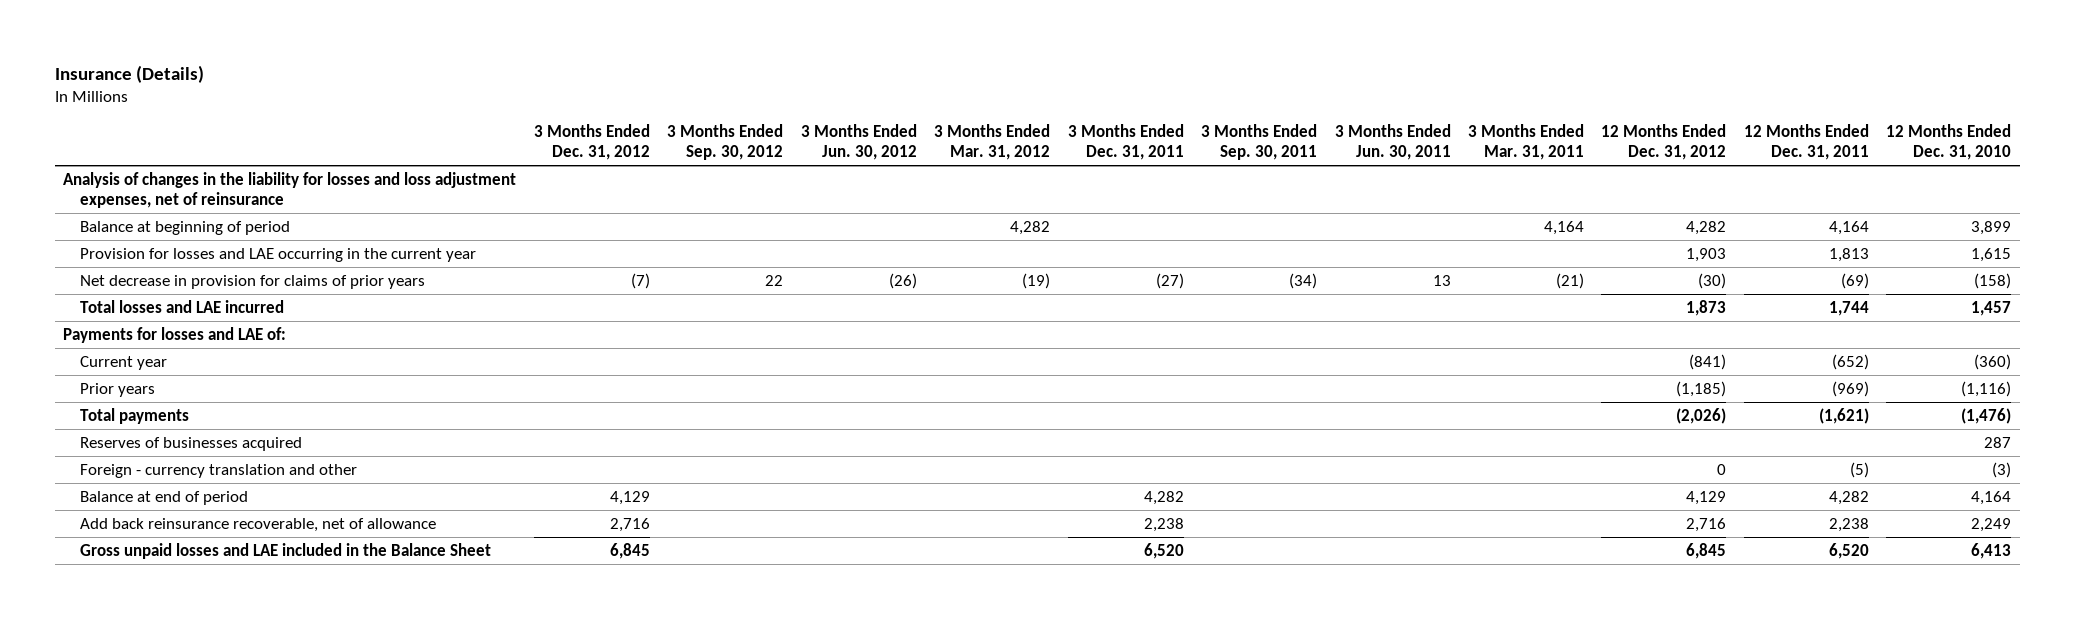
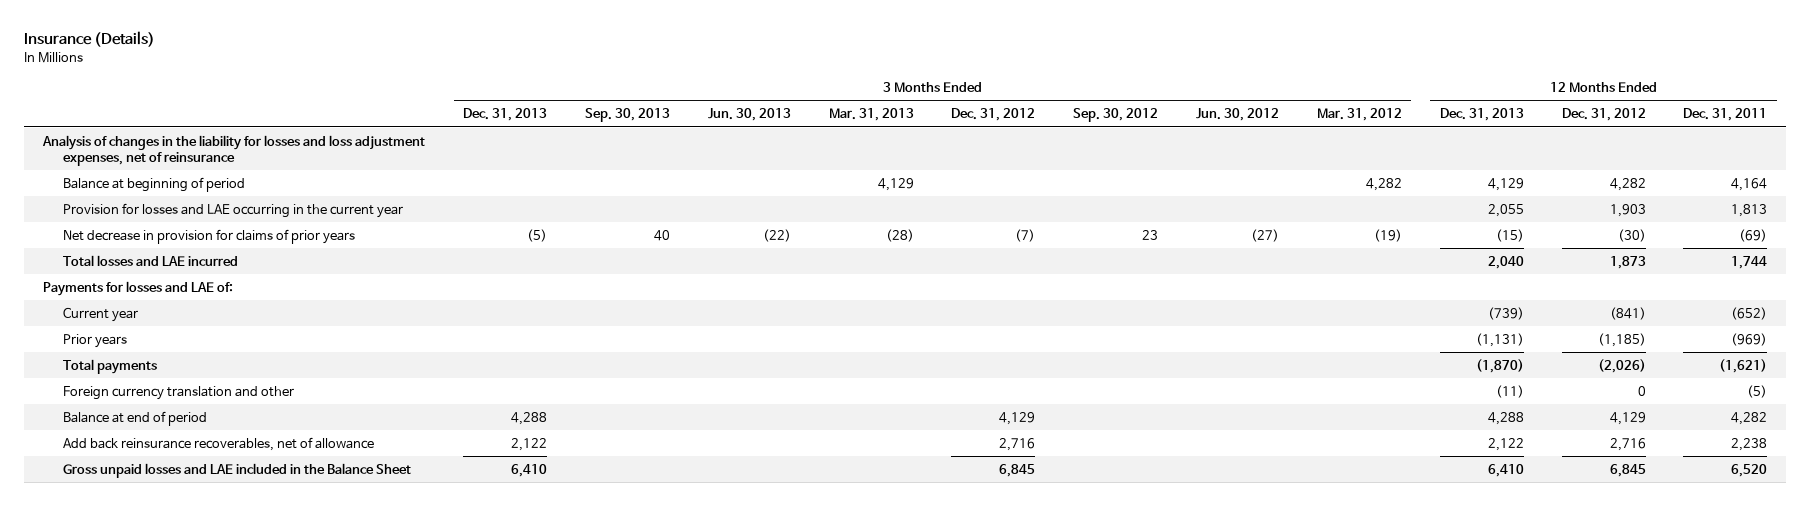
[1067,124,1184,161] 3 Months Ended Dec. 31, 2011 -> none
[1201,124,1318,161] 3 Months Ended Sep. 30, 2011 -> none
[1334,124,1451,161] 3 Months Ended Jun. 30, 2011 -> none
[1468,124,1585,161] 3 Months Ended Mar. 31, 2011 -> none
[1886,124,2012,161] 12 Months Ended Dec. 31, 2010 -> none
none -> [463,108,548,122] Dec. 31, 2013
none -> [584,108,670,123] Sep. 30, 2013
none -> [707,108,791,122] Jun. 30, 2013
none -> [828,108,914,122] Mar. 31, 2013
none -> [1439,108,1524,122] Dec. 31, 2013
[765,274,784,286] 22 -> [1142,229,1159,240] 23
[888,272,917,289] (26) -> [1251,228,1280,242] (27)
[80,436,303,451] Reserves of businesses acquired -> none
[80,463,358,478] Foreign - currency translation and other -> [63,385,295,400] Foreign currency translation and other
[80,517,437,532] Add back reinsurance recoverable, net of allowance -> [63,436,375,451] Add back reinsurance recoverables, net of allowance

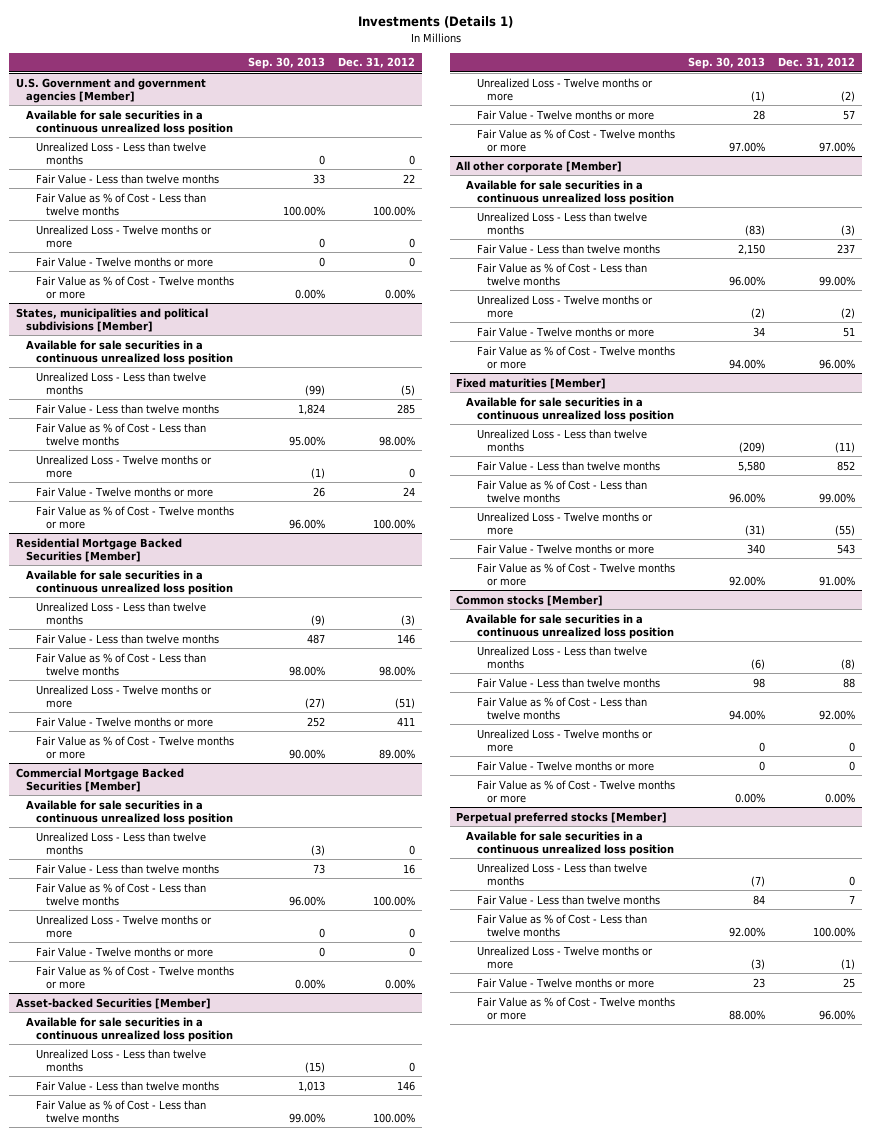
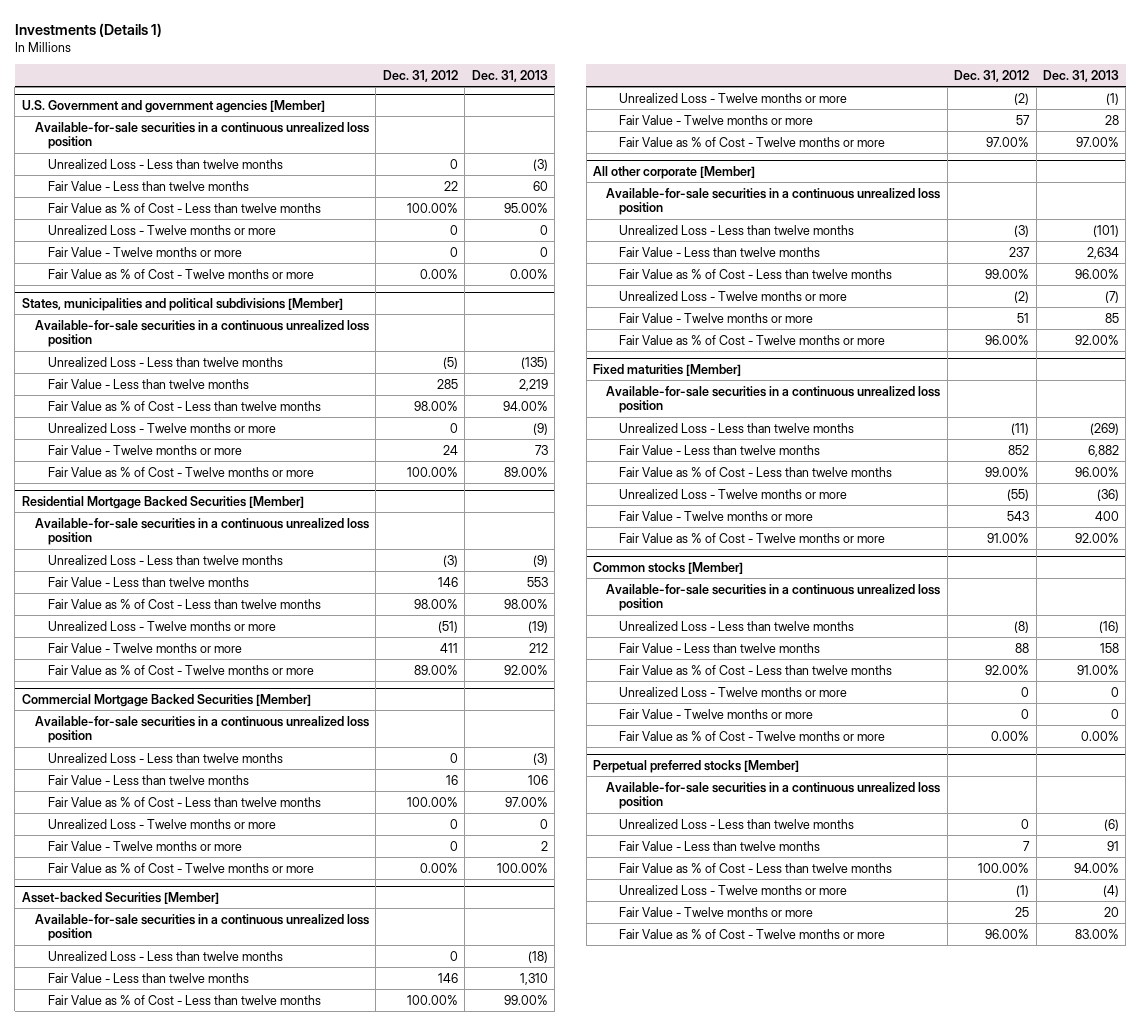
[247,57,325,70] Sep. 30, 2013 -> none
none -> [471,69,548,82] Dec. 31, 2013
[25,109,234,136] Available for sale securities in a continuous unrealized loss position -> [35,121,370,150] Available-for-sale securities in a continuous unrealized loss position
[25,339,234,366] Available for sale securities in a continuous unrealized loss position -> [35,319,370,348] Available-for-sale securities in a continuous unrealized loss position
[25,569,234,596] Available for sale securities in a continuous unrealized loss position -> [35,517,370,546] Available-for-sale securities in a continuous unrealized loss position
[25,799,234,826] Available for sale securities in a continuous unrealized loss position -> [35,715,370,744] Available-for-sale securities in a continuous unrealized loss position
[25,1016,234,1043] Available for sale securities in a continuous unrealized loss position -> [35,913,370,942] Available-for-sale securities in a continuous unrealized loss position
[466,179,674,206] Available for sale securities in a continuous unrealized loss position -> [606,187,941,216] Available-for-sale securities in a continuous unrealized loss position
[466,396,674,423] Available for sale securities in a continuous unrealized loss position -> [606,385,941,414] Available-for-sale securities in a continuous unrealized loss position
[466,613,674,640] Available for sale securities in a continuous unrealized loss position -> [606,583,941,612] Available-for-sale securities in a continuous unrealized loss position
[466,830,674,857] Available for sale securities in a continuous unrealized loss position -> [606,781,941,810] Available-for-sale securities in a continuous unrealized loss position

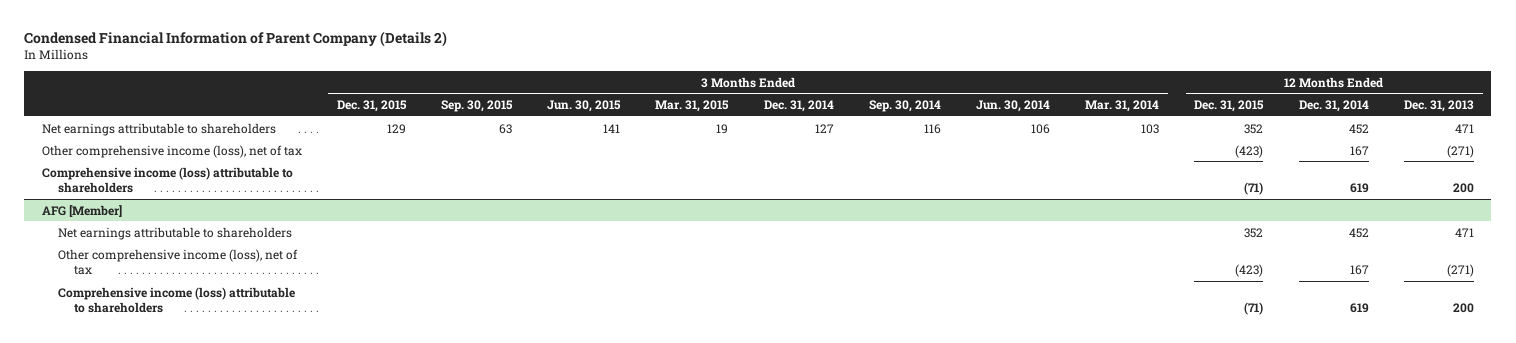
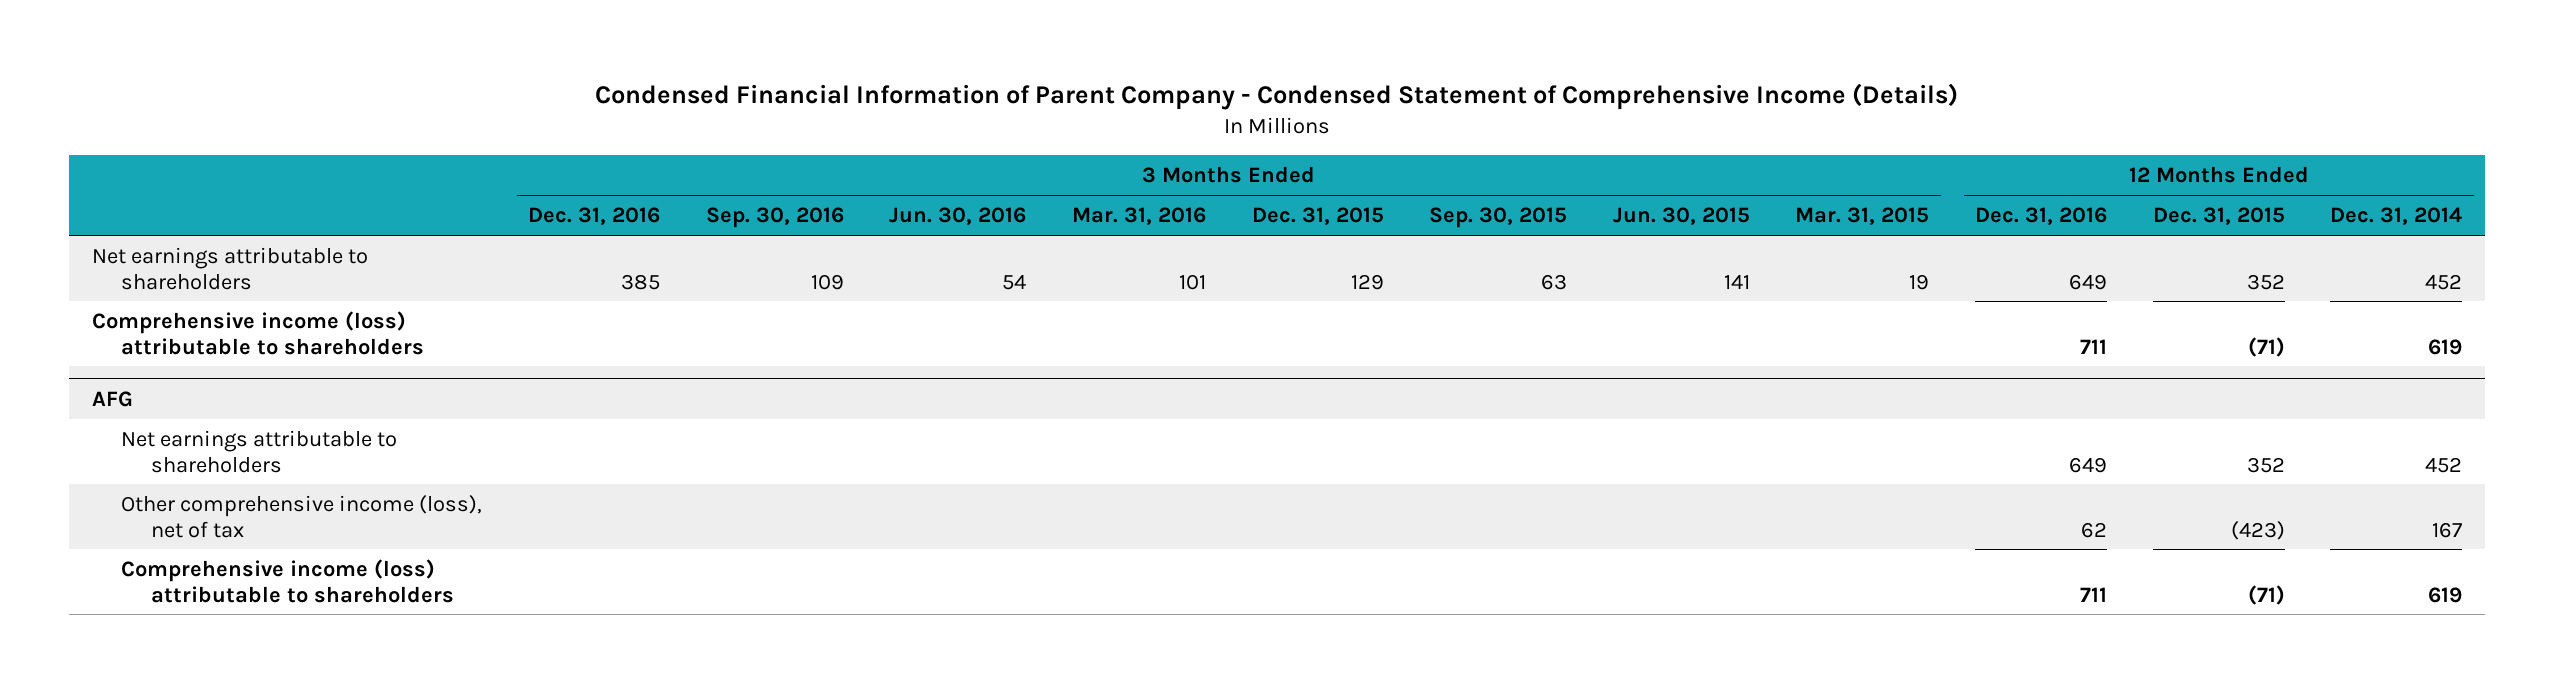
[24,30,448,47] Condensed Financial Information of Parent Company (Details 2) -> [594,83,1958,111] Condensed Financial Information of Parent Company - Condensed Statement of Comprehensive Income (Details)
[763,100,834,113] Dec. 31, 2014 -> none
[868,100,941,113] Sep. 30, 2014 -> none
[976,100,1051,113] Jun. 30, 2014 -> none
[1085,100,1160,113] Mar. 31, 2014 -> none
[1403,100,1474,113] Dec. 31, 2013 -> none
none -> [528,207,661,226] Dec. 31, 2016
none -> [705,207,844,229] Sep. 30, 2016
none -> [889,207,1027,226] Jun. 30, 2016
none -> [1071,207,1206,226] Mar. 31, 2016
none -> [1975,207,2108,226] Dec. 31, 2016
[41,144,302,158] Other comprehensive income (loss), net of tax -> none
[41,204,122,217] AFG [Member] -> [91,390,133,407] AFG

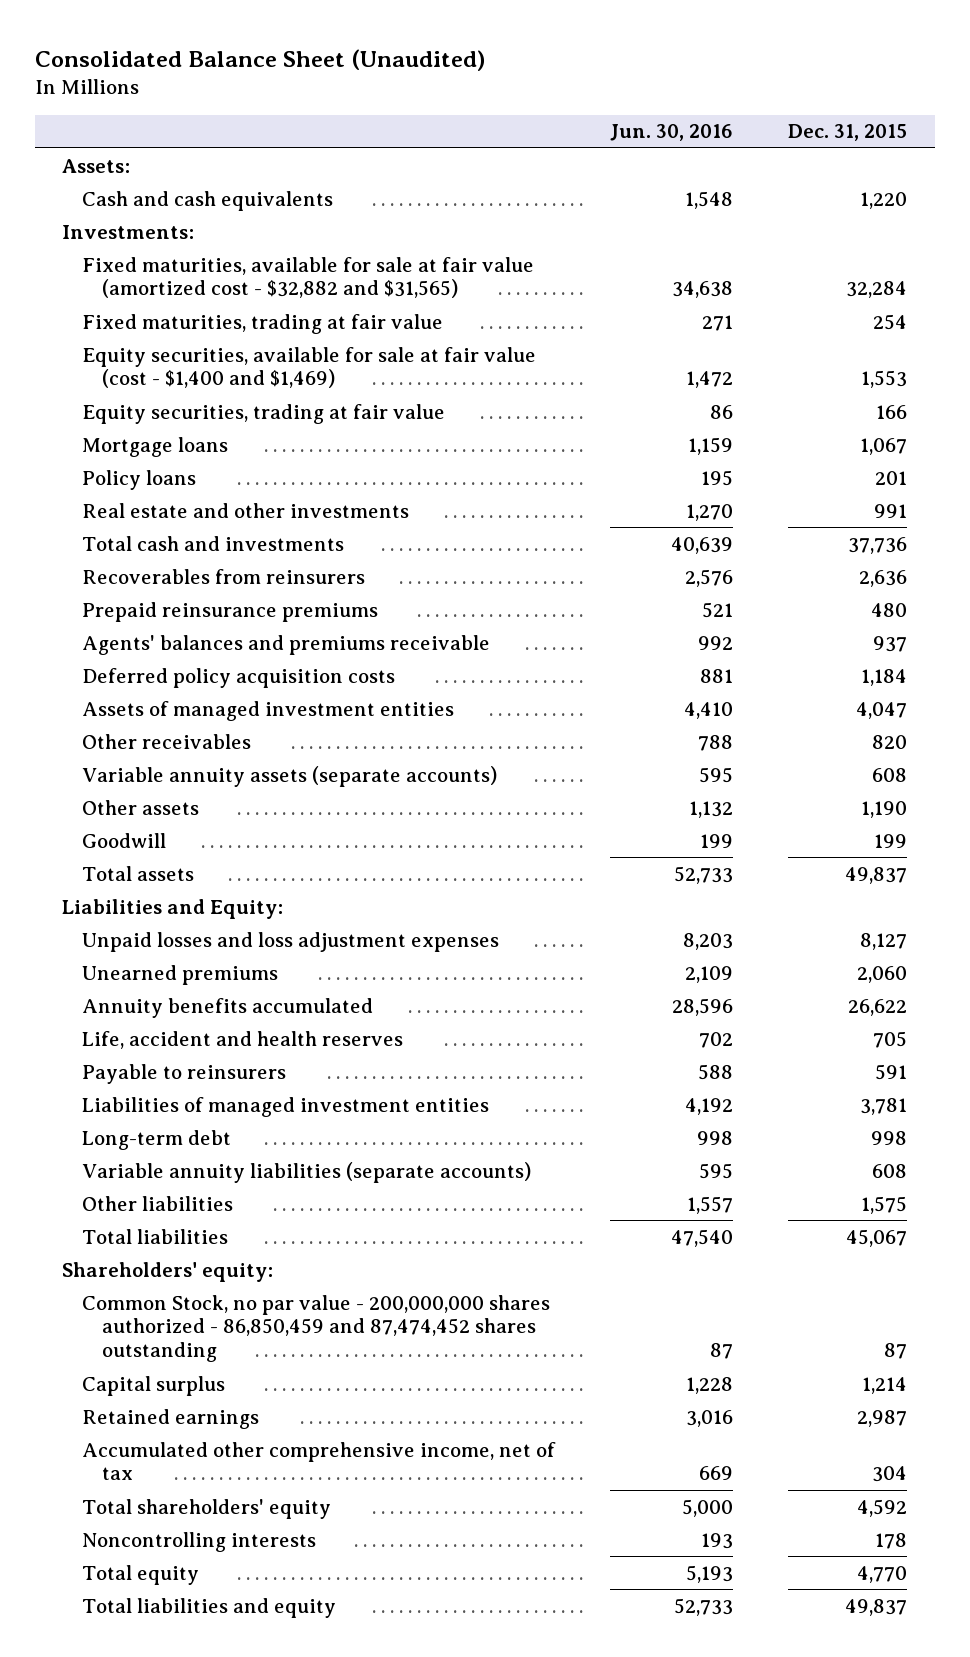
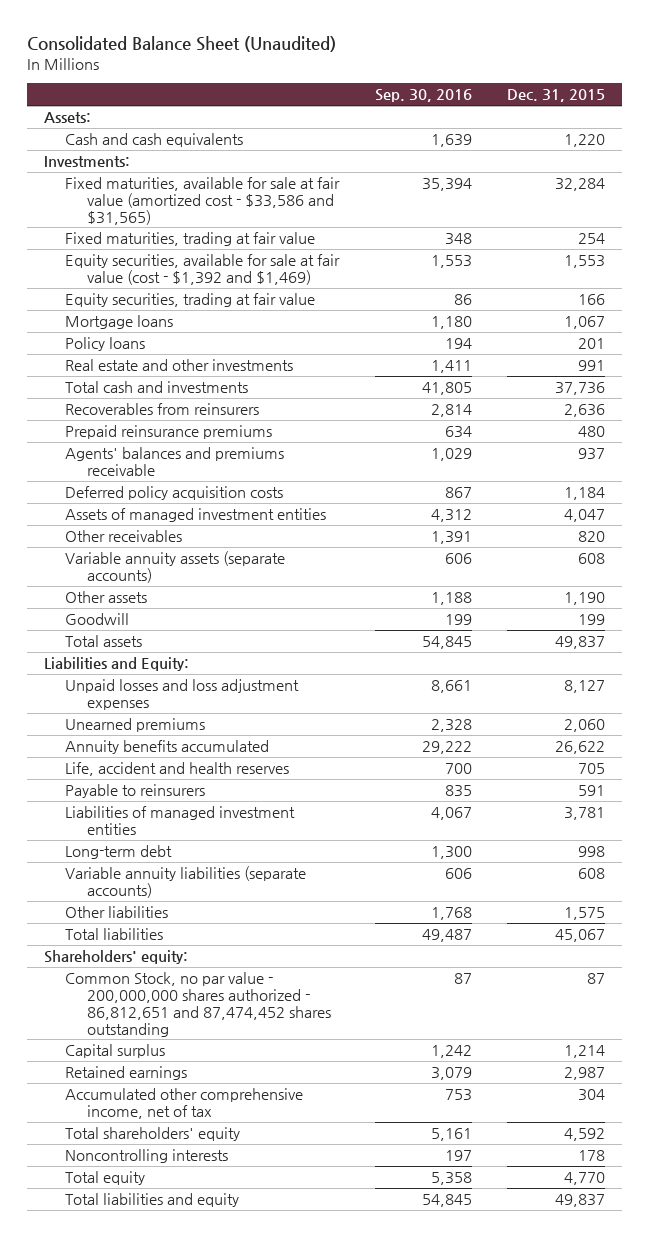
[610,124,734,142] Jun. 30, 2016 -> none
none -> [374,89,472,103] Sep. 30, 2016
[82,256,535,299] Fixed maturities, available for sale at fair value (amortized cost - $32,882 and $31,565) -> [65,176,341,225] Fixed maturities, available for sale at fair value (amortized cost - $33,586 and $31,565)
[82,346,537,389] Equity securities, available for sale at fair value (cost - $1,400 and $1,469) -> [65,253,341,285] Equity securities, available for sale at fair value (cost - $1,392 and $1,469)
[82,1294,551,1363] Common Stock, no par value - 200,000,000 shares authorized - 86,850,459 and 87,474,452 shares outstanding -> [65,971,331,1037] Common Stock, no par value - 200,000,000 shares authorized - 86,812,651 and 87,474,452 shares outstanding

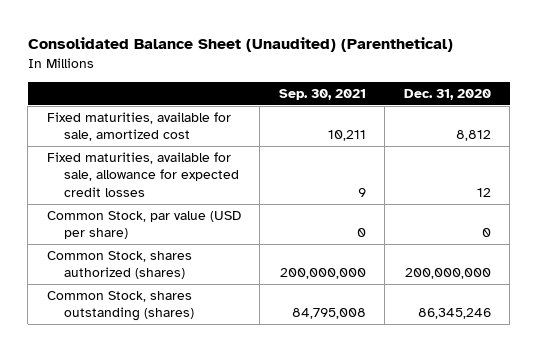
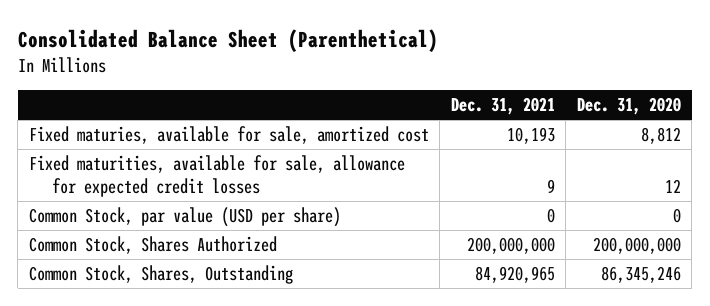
[27,37,453,53] Consolidated Balance Sheet (Unaudited) (Parenthetical) -> [17,28,438,52] Consolidated Balance Sheet (Parenthetical)
[278,88,366,100] Sep. 30, 2021 -> none
none -> [450,97,555,116] Dec. 31, 2021
[46,112,231,142] Fixed maturities, available for sale, amortized cost -> [28,126,429,145] Fixed maturies, available for sale, amortized cost
[46,251,192,280] Common Stock, shares authorized (shares) -> [28,236,277,255] Common Stock, Shares Authorized
[46,291,195,322] Common Stock, shares outstanding (shares) -> [28,265,293,285] Common Stock, Shares, Outstanding

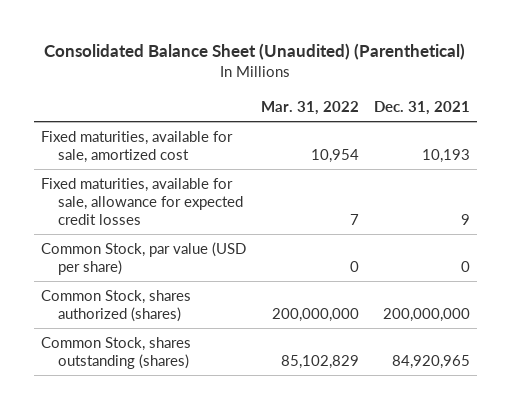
[17,28,438,52] Consolidated Balance Sheet (Parenthetical) -> [44,42,466,60] Consolidated Balance Sheet (Unaudited) (Parenthetical)
[576,97,681,116] Dec. 31, 2020 -> none
none -> [260,100,359,115] Mar. 31, 2022
[28,126,429,145] Fixed maturies, available for sale, amortized cost -> [41,131,234,163] Fixed maturities, available for sale, amortized cost
[28,236,277,255] Common Stock, Shares Authorized -> [41,290,192,322] Common Stock, shares authorized (shares)
[28,265,293,285] Common Stock, Shares, Outstanding -> [41,337,192,369] Common Stock, shares outstanding (shares)

